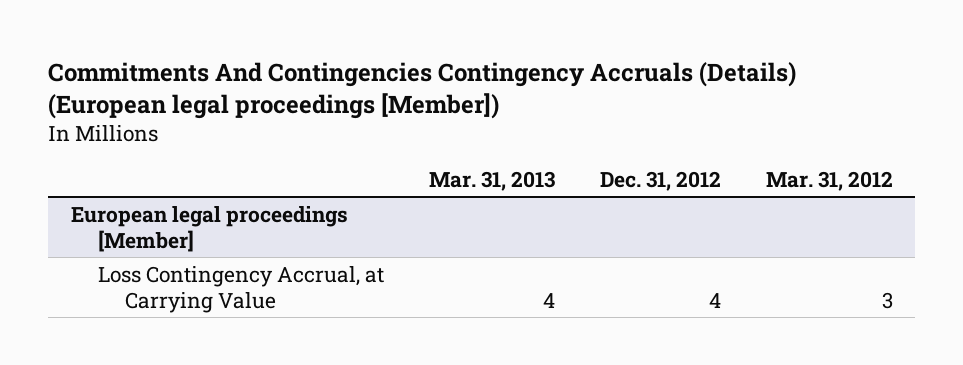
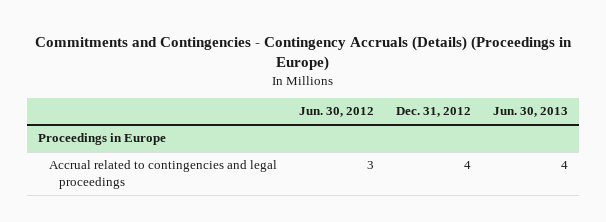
[48,61,797,120] Commitments And Contingencies Contingency Accruals (Details) (European legal proceedings [Member]) -> [34,36,572,72] Commitments and Contingencies - Contingency Accruals (Details) (Proceedings in Europe)
[428,170,555,191] Mar. 31, 2013 -> none
[765,170,893,191] Mar. 31, 2012 -> none
none -> [298,107,374,118] Jun. 30, 2012
none -> [492,107,568,118] Jun. 30, 2013
[70,205,348,252] European legal proceedings [Member] -> none
none -> [38,133,167,146] Proceedings in Europe
[97,265,384,313] Loss Contingency Accrual, at Carrying Value -> [48,160,277,190] Accrual related to contingencies and legal proceedings

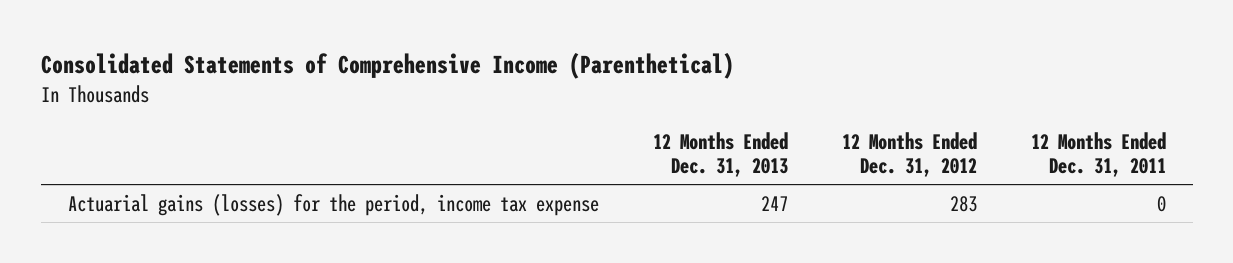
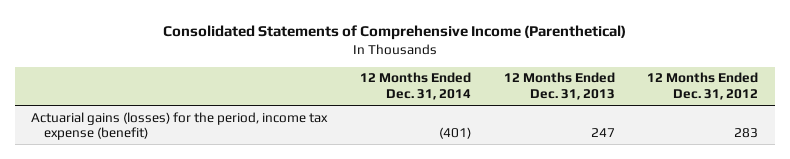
[1030,131,1166,178] 12 Months Ended Dec. 31, 2011 -> none
none -> [360,72,472,101] 12 Months Ended Dec. 31, 2014
[67,193,599,216] Actuarial gains (losses) for the period, income tax expense -> [31,111,329,141] Actuarial gains (losses) for the period, income tax expense (benefit)

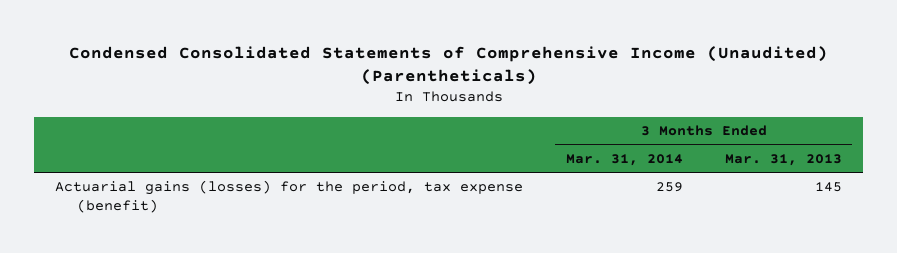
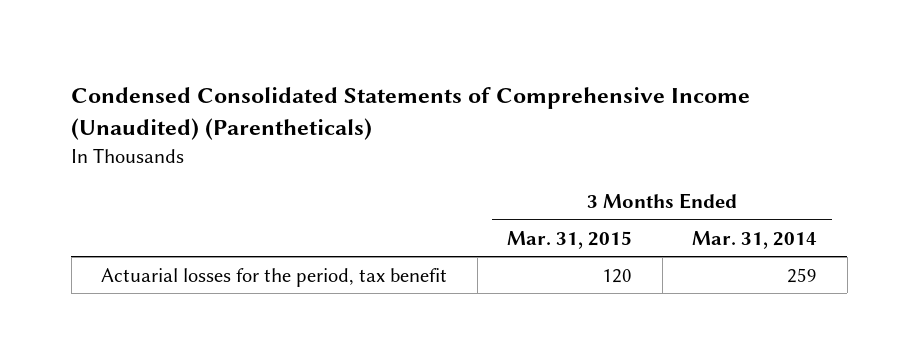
[724,153,842,166] Mar. 31, 2013 -> none
none -> [507,230,633,249] Mar. 31, 2015
[55,180,524,213] Actuarial gains (losses) for the period, tax expense (benefit) -> [101,267,448,287] Actuarial losses for the period, tax benefit

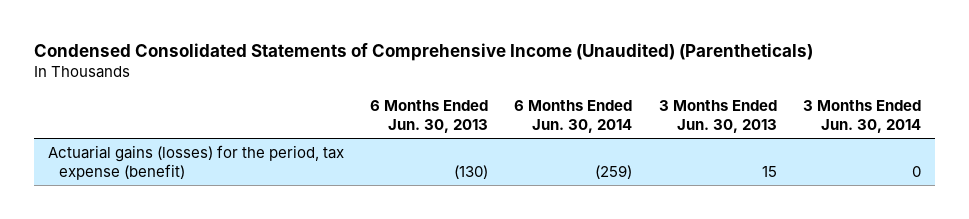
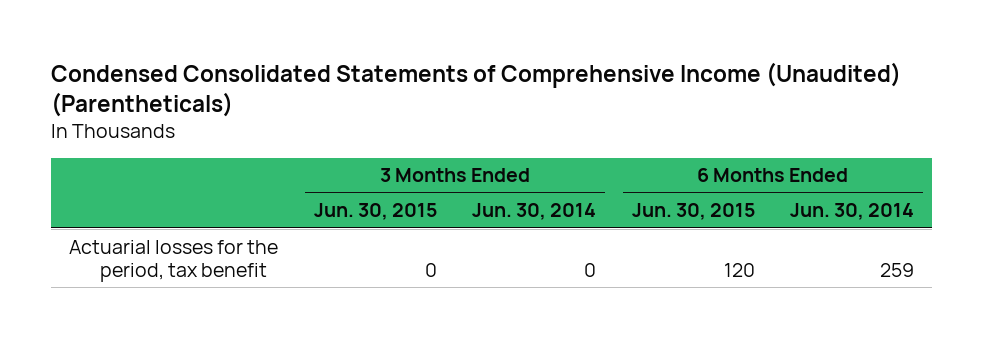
[370,100,489,134] 6 Months Ended Jun. 30, 2013 -> none
[658,100,777,134] 3 Months Ended Jun. 30, 2013 -> none
none -> [313,203,437,221] Jun. 30, 2015
none -> [631,203,755,221] Jun. 30, 2015
[47,144,344,180] Actuarial gains (losses) for the period, tax expense (benefit) -> [69,239,279,282] Actuarial losses for the period, tax benefit
[595,164,633,179] (259) -> [880,262,915,277] 259

